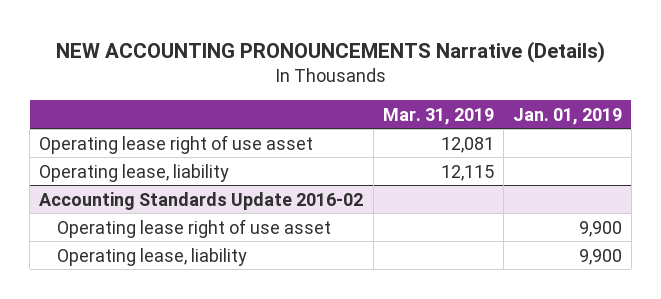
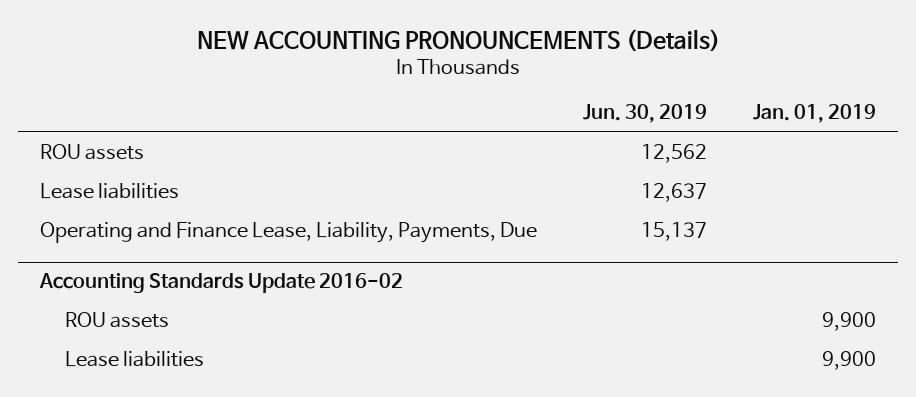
[55,40,605,63] NEW ACCOUNTING PRONOUNCEMENTS Narrative (Details) -> [196,28,720,52] NEW ACCOUNTING PRONOUNCEMENTS (Details)
[382,107,494,125] Mar. 31, 2019 -> none
none -> [582,104,707,124] Jun. 30, 2019
[39,134,314,154] Operating lease right of use asset -> [40,144,145,161] ROU assets
[39,163,230,182] Operating lease, liability -> [40,183,180,200] Lease liabilities
none -> [40,222,538,244] Operating and Finance Lease, Liability, Payments, Due
[56,218,331,238] Operating lease right of use asset -> [65,312,170,329] ROU assets
[56,247,247,266] Operating lease, liability -> [65,351,205,368] Lease liabilities

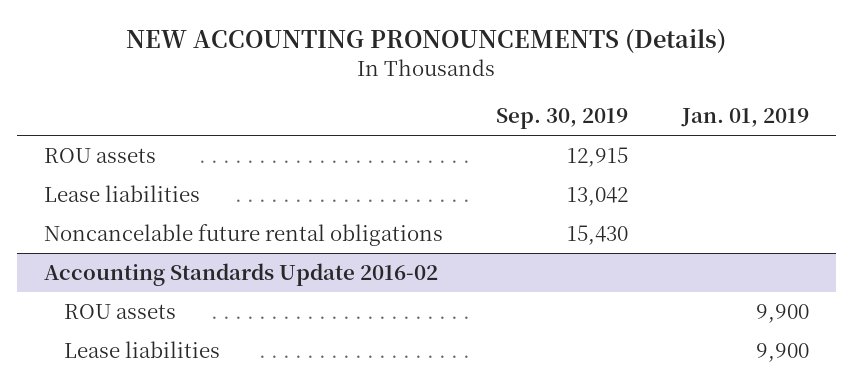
[582,104,707,124] Jun. 30, 2019 -> none
none -> [496,108,629,130] Sep. 30, 2019
[40,222,538,244] Operating and Finance Lease, Liability, Payments, Due -> [43,224,443,247] Noncancelable future rental obligations

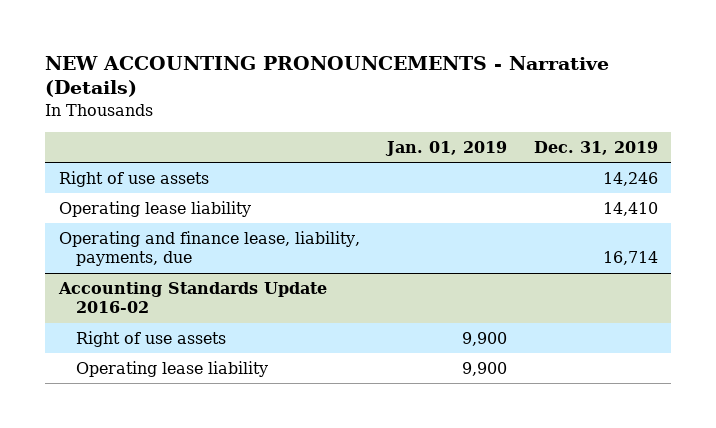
[126,28,727,54] NEW ACCOUNTING PRONOUNCEMENTS (Details) -> [44,55,609,98] NEW ACCOUNTING PRONOUNCEMENTS - Narrative (Details)
[496,108,629,130] Sep. 30, 2019 -> none
none -> [533,140,658,155] Dec. 31, 2019
[43,148,156,164] ROU assets -> [58,171,209,188] Right of use assets
[43,185,200,203] Lease liabilities -> [58,201,251,218] Operating lease liability
[43,224,443,247] Noncancelable future rental obligations -> [58,231,360,267] Operating and finance lease, liability, payments, due
[64,304,177,320] ROU assets -> [75,331,226,348] Right of use assets
[64,341,221,359] Lease liabilities -> [75,361,268,378] Operating lease liability

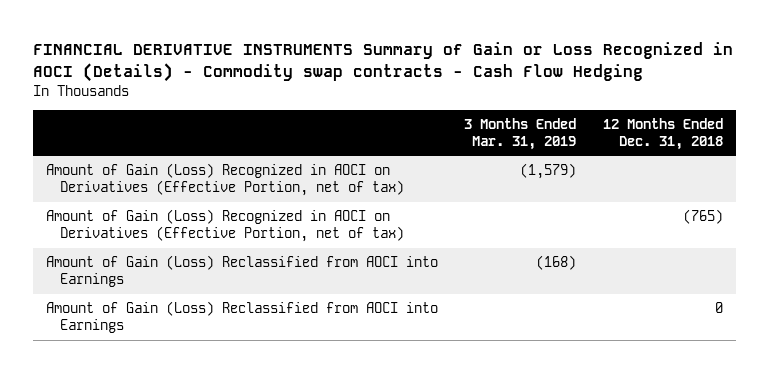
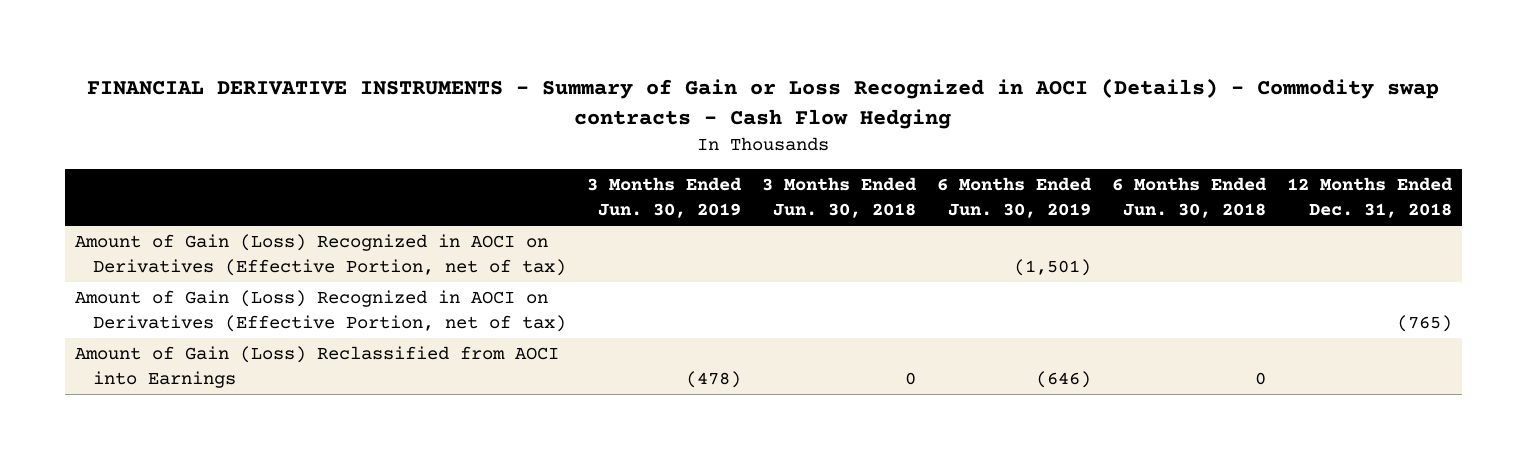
[33,41,734,82] FINANCIAL DERIVATIVE INSTRUMENTS Summary of Gain or Loss Recognized in AOCI (Details) - Commodity swap contracts - Cash Flow Hedging -> [87,78,1440,130] FINANCIAL DERIVATIVE INSTRUMENTS - Summary of Gain or Loss Recognized in AOCI (Details) - Commodity swap contracts - Cash Flow Hedging
[464,117,577,150] 3 Months Ended Mar. 31, 2019 -> none
none -> [587,177,743,219] 3 Months Ended Jun. 30, 2019
none -> [762,177,918,219] 3 Months Ended Jun. 30, 2018
none -> [936,177,1092,219] 6 Months Ended Jun. 30, 2019
none -> [1111,177,1267,219] 6 Months Ended Jun. 30, 2018
[46,301,439,334] Amount of Gain (Loss) Reclassified from AOCI into Earnings -> none

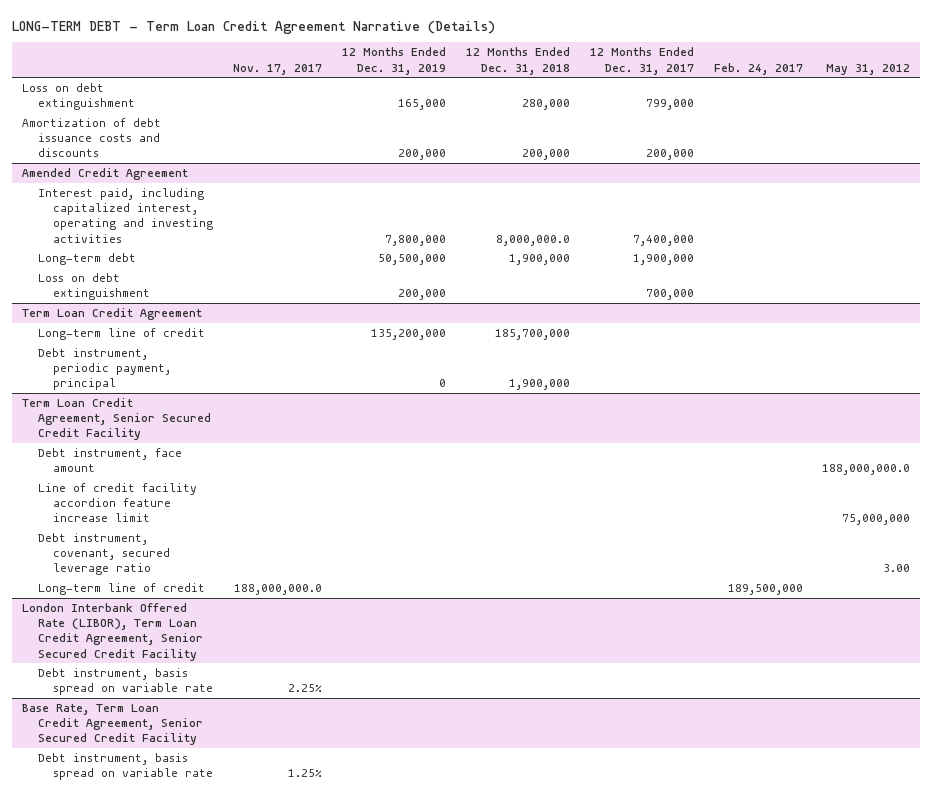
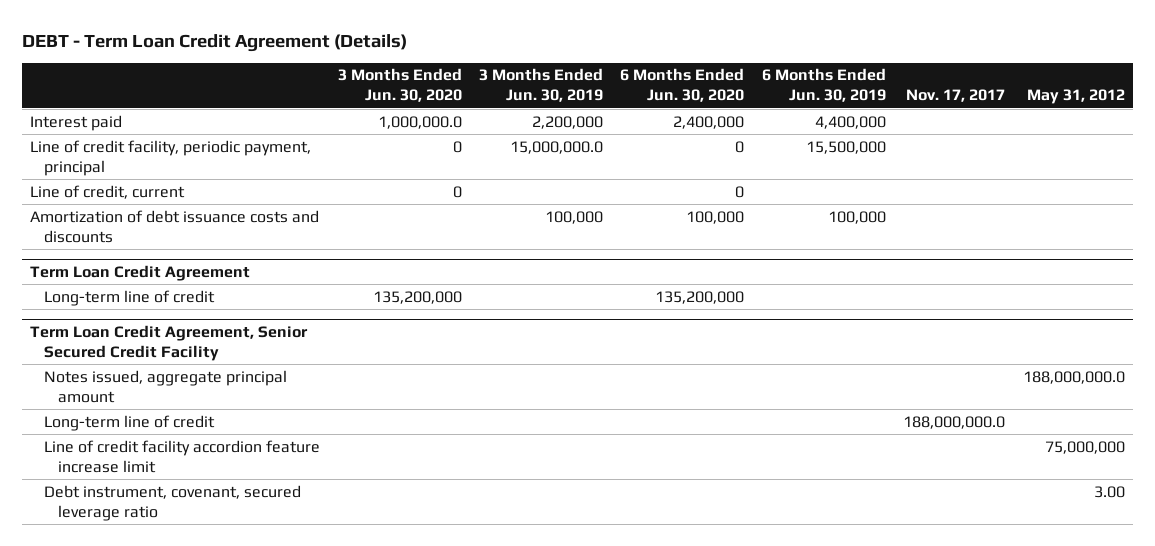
[12,20,496,34] LONG-TERM DEBT - Term Loan Credit Agreement Narrative (Details) -> [21,33,407,52] DEBT - Term Loan Credit Agreement (Details)
[341,47,446,75] 12 Months Ended Dec. 31, 2019 -> none
[465,47,570,75] 12 Months Ended Dec. 31, 2018 -> none
[589,47,694,75] 12 Months Ended Dec. 31, 2017 -> none
[713,62,803,75] Feb. 24, 2017 -> none
none -> [337,68,462,103] 3 Months Ended Jun. 30, 2020
none -> [479,68,604,103] 3 Months Ended Jun. 30, 2019
none -> [620,68,745,103] 6 Months Ended Jun. 30, 2020
none -> [761,68,886,103] 6 Months Ended Jun. 30, 2019
[22,82,135,111] Loss on debt extinguishment -> none
none -> [30,114,123,131] Interest paid
none -> [30,139,312,176] Line of credit facility, periodic payment, principal
none -> [30,184,186,199] Line of credit, current
[22,167,189,180] Amended Credit Agreement -> none
[37,187,214,243] Interest paid, including capitalized interest, operating and investing activities -> none
[37,252,136,265] Long-term debt -> none
[37,272,151,301] Loss on debt extinguishment -> none
[37,347,172,391] Debt instrument, periodic payment, principal -> none
[37,447,182,473] Debt instrument, face amount -> [44,369,288,403] Notes issued, aggregate principal amount
[37,582,205,595] Long-term line of credit -> [44,414,216,431] Long-term line of credit
[22,602,203,661] London Interbank Offered Rate (LIBOR), Term Loan Credit Agreement, Senior Secured Credit Facility -> none
[37,667,214,696] Debt instrument, basis spread on variable rate -> none
[22,703,203,746] Base Rate, Term Loan Credit Agreement, Senior Secured Credit Facility -> none
[37,752,214,781] Debt instrument, basis spread on variable rate -> none

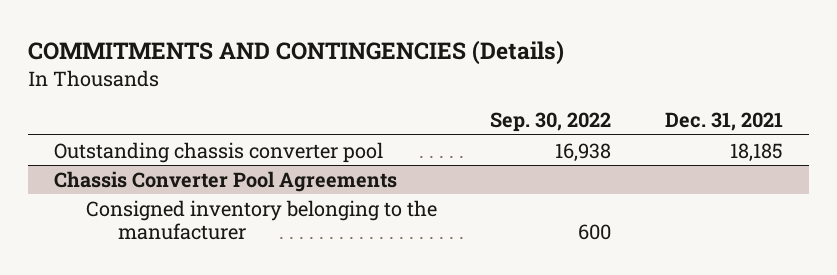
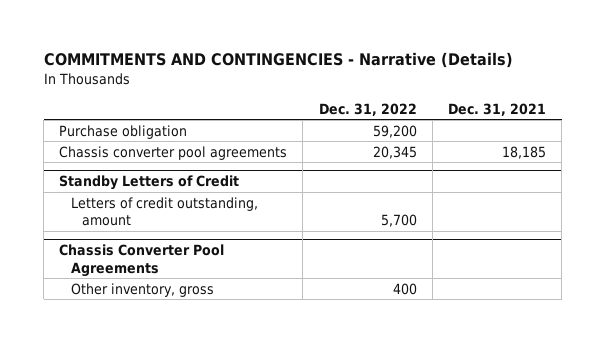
[27,39,564,65] COMMITMENTS AND CONTINGENCIES (Details) -> [43,52,513,69] COMMITMENTS AND CONTINGENCIES - Narrative (Details)
[490,112,612,133] Sep. 30, 2022 -> none
none -> [318,102,417,116] Dec. 31, 2022
none -> [59,124,188,139] Purchase obligation
[54,141,384,163] Outstanding chassis converter pool -> [59,145,288,160] Chassis converter pool agreements
none -> [59,175,240,191] Standby Letters of Credit
none -> [70,196,258,226] Letters of credit outstanding, amount
[86,199,438,241] Consigned inventory belonging to the manufacturer -> [70,282,214,297] Other inventory, gross

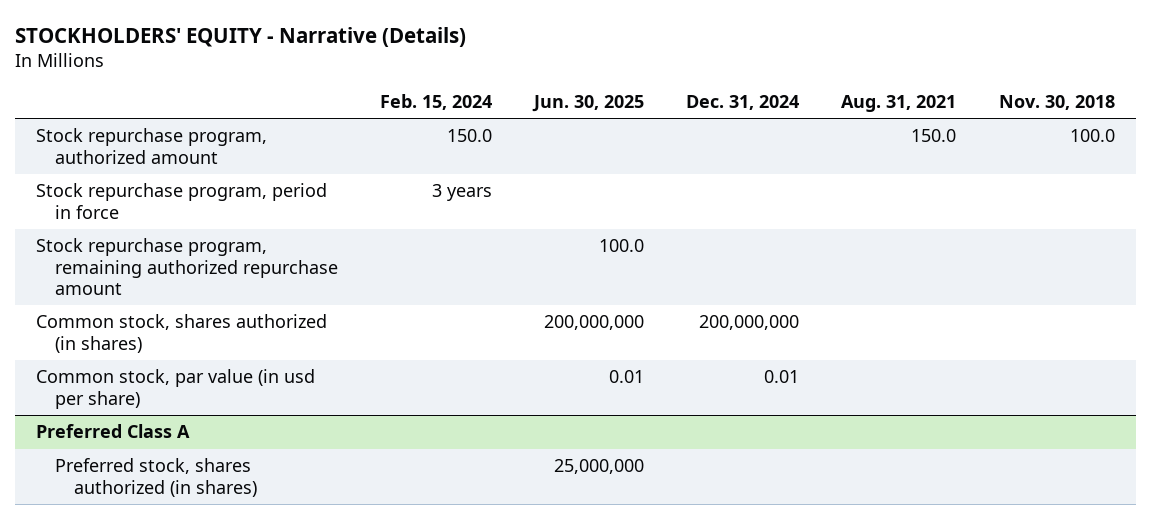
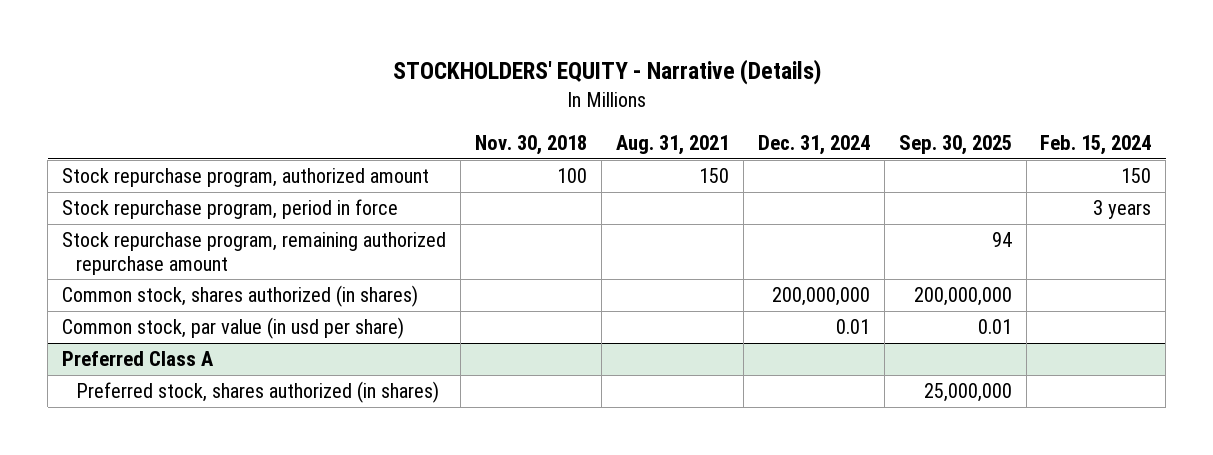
[532,94,645,112] Jun. 30, 2025 -> none
none -> [898,135,1012,156] Sep. 30, 2025
[447,129,493,143] 150.0 -> [1121,168,1152,184] 150
[911,129,957,143] 150.0 -> [698,168,729,184] 150
[1069,129,1115,143] 100.0 -> [556,168,587,184] 100

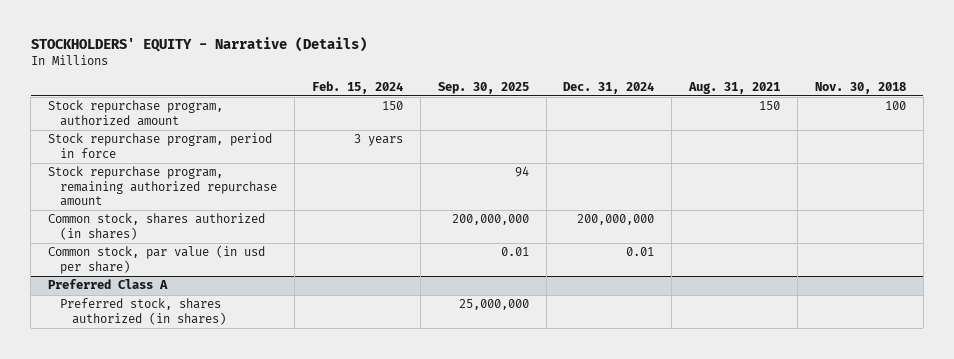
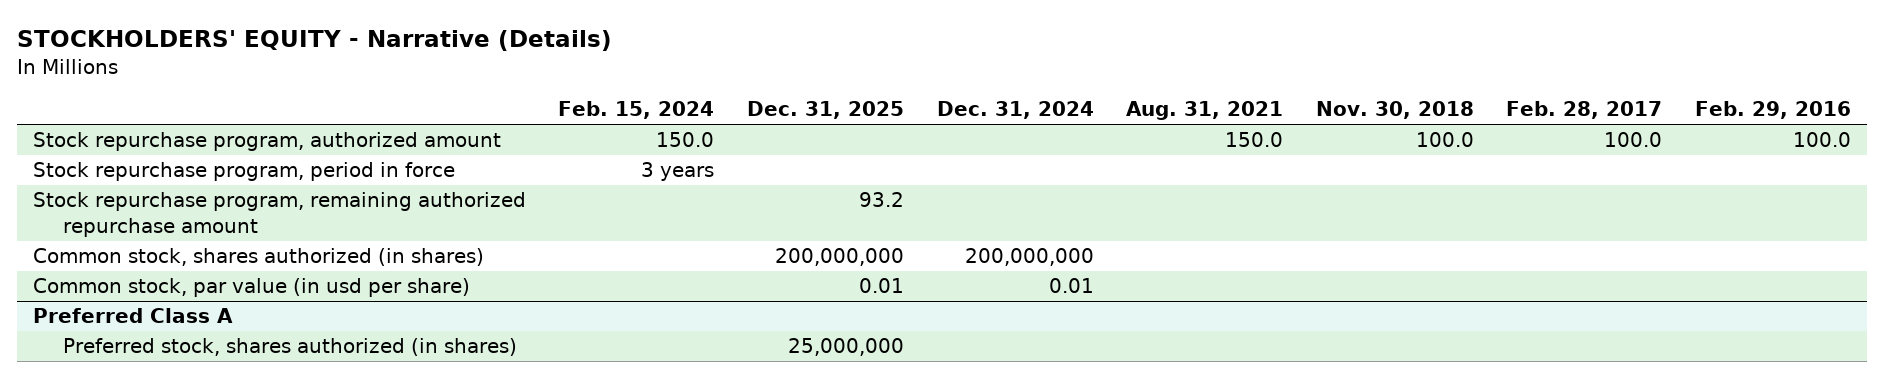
[437,81,529,94] Sep. 30, 2025 -> none
none -> [746,101,904,120] Dec. 31, 2025
none -> [1506,101,1663,120] Feb. 28, 2017
none -> [1694,101,1851,120] Feb. 29, 2016
[381,101,403,111] 150 -> [656,132,715,148] 150.0
[759,101,781,111] 150 -> [1225,132,1284,148] 150.0
[884,101,906,111] 100 -> [1415,132,1474,148] 100.0

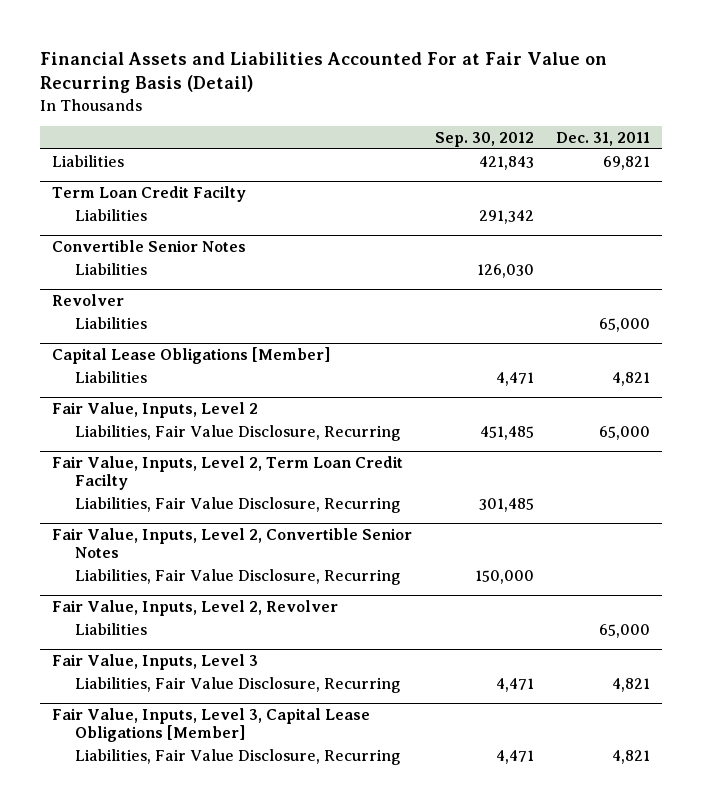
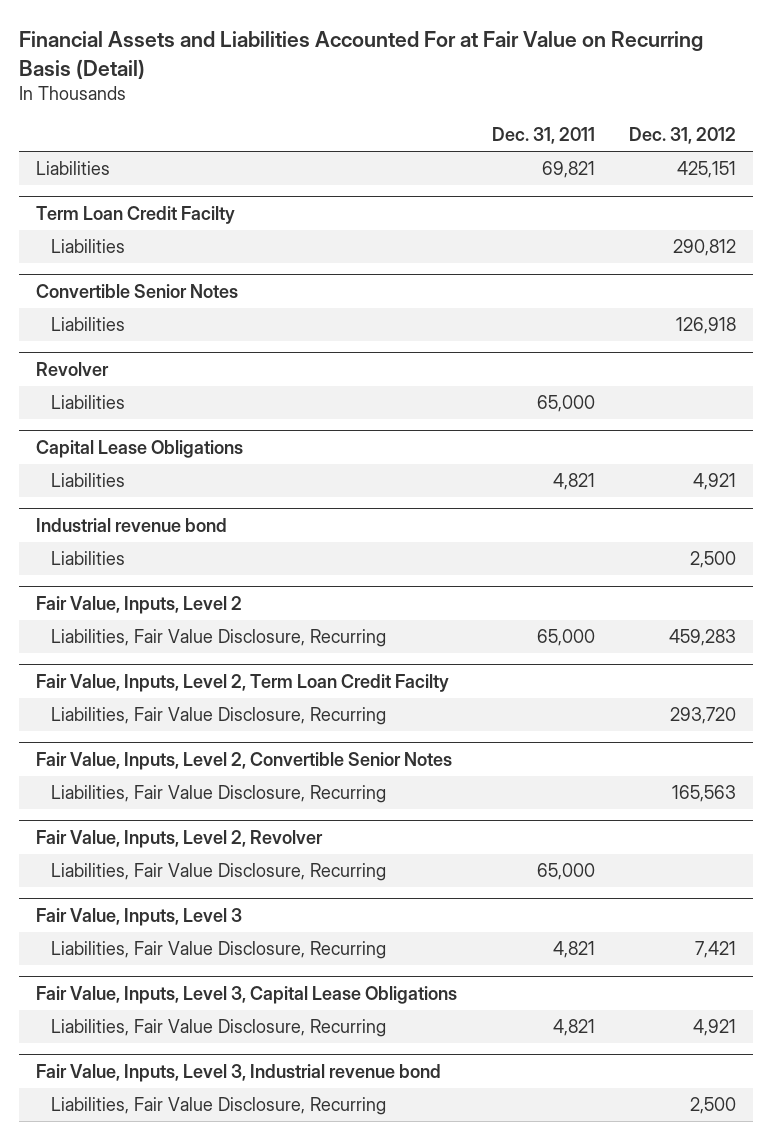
[434,131,534,147] Sep. 30, 2012 -> none
none -> [628,127,736,145] Dec. 31, 2012
[51,346,330,364] Capital Lease Obligations [Member] -> [36,439,244,458] Capital Lease Obligations
none -> [36,517,228,532] Industrial revenue bond
none -> [51,551,126,566] Liabilities
[75,622,148,635] Liabilities -> none
none -> [51,863,387,882] Liabilities, Fair Value Disclosure, Recurring
[51,707,370,743] Fair Value, Inputs, Level 3, Capital Lease Obligations [Member] -> [36,985,458,1004] Fair Value, Inputs, Level 3, Capital Lease Obligations
none -> [36,1063,442,1082] Fair Value, Inputs, Level 3, Industrial revenue bond
none -> [51,1097,387,1116] Liabilities, Fair Value Disclosure, Recurring

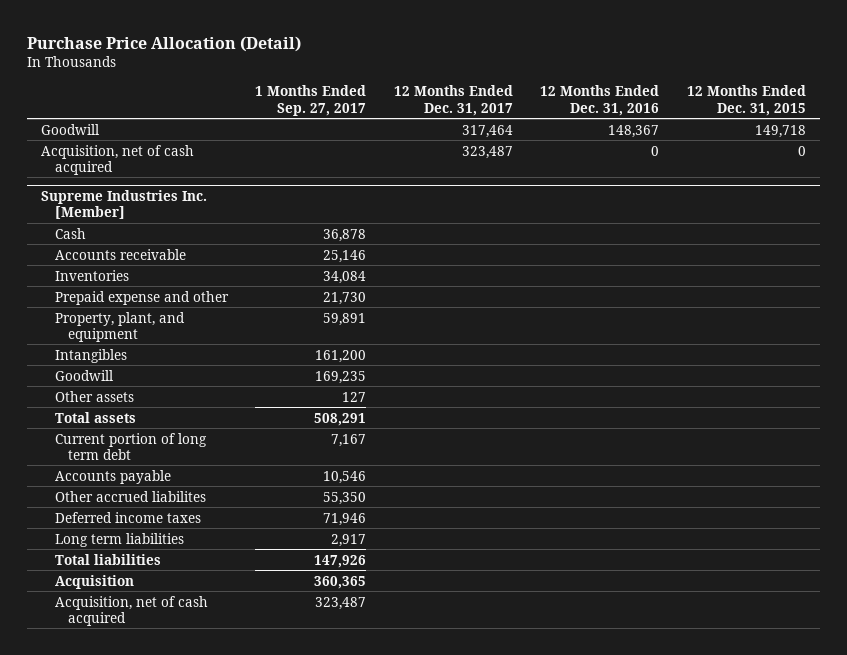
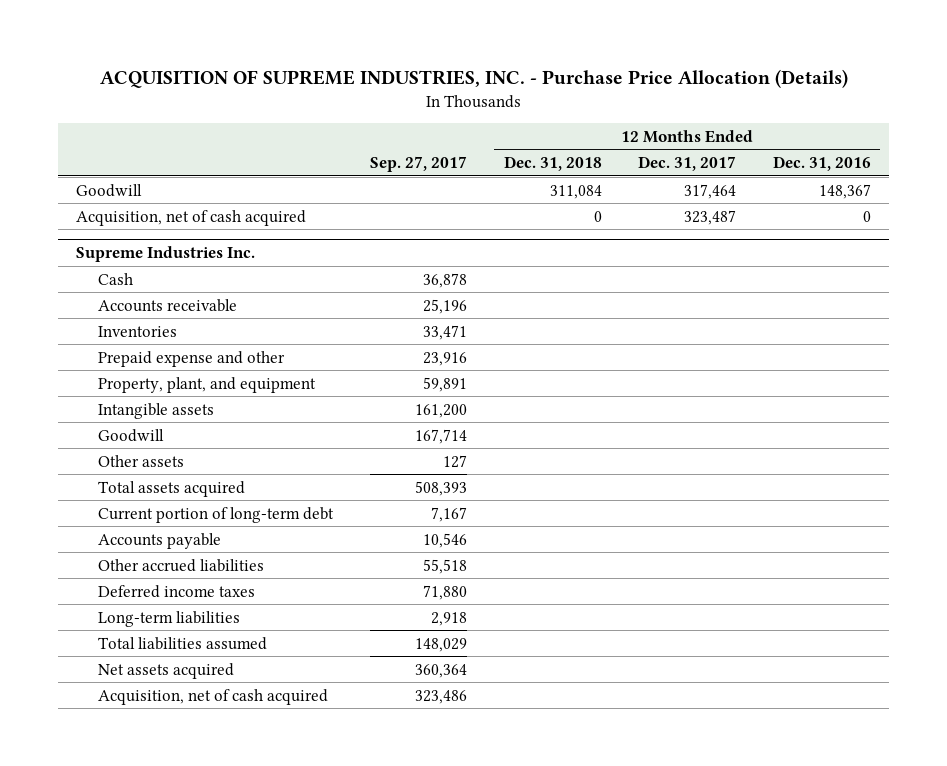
[27,35,302,52] Purchase Price Allocation (Detail) -> [99,68,848,88] ACQUISITION OF SUPREME INDUSTRIES, INC. - Purchase Price Allocation (Details)
[255,85,367,116] 1 Months Ended Sep. 27, 2017 -> none
[686,85,806,116] 12 Months Ended Dec. 31, 2015 -> none
none -> [369,156,467,173] Sep. 27, 2017
none -> [503,156,602,172] Dec. 31, 2018
[41,189,208,219] Supreme Industries Inc. [Member] -> [76,246,256,263] Supreme Industries Inc.
[54,348,127,363] Intangibles -> [98,402,215,419] Intangible assets
[54,411,136,423] Total assets -> [98,480,246,497] Total assets acquired
[54,432,207,460] Current portion of long term debt -> [98,506,335,523] Current portion of long-term debt
[54,490,206,502] Other accrued liabilites -> [98,558,265,572] Other accrued liabilities
[54,532,184,547] Long term liabilities -> [98,610,241,627] Long-term liabilities
[54,553,161,565] Total liabilities -> [98,636,268,650] Total liabilities assumed
[54,574,134,589] Acquisition -> [98,662,235,679] Net assets acquired

